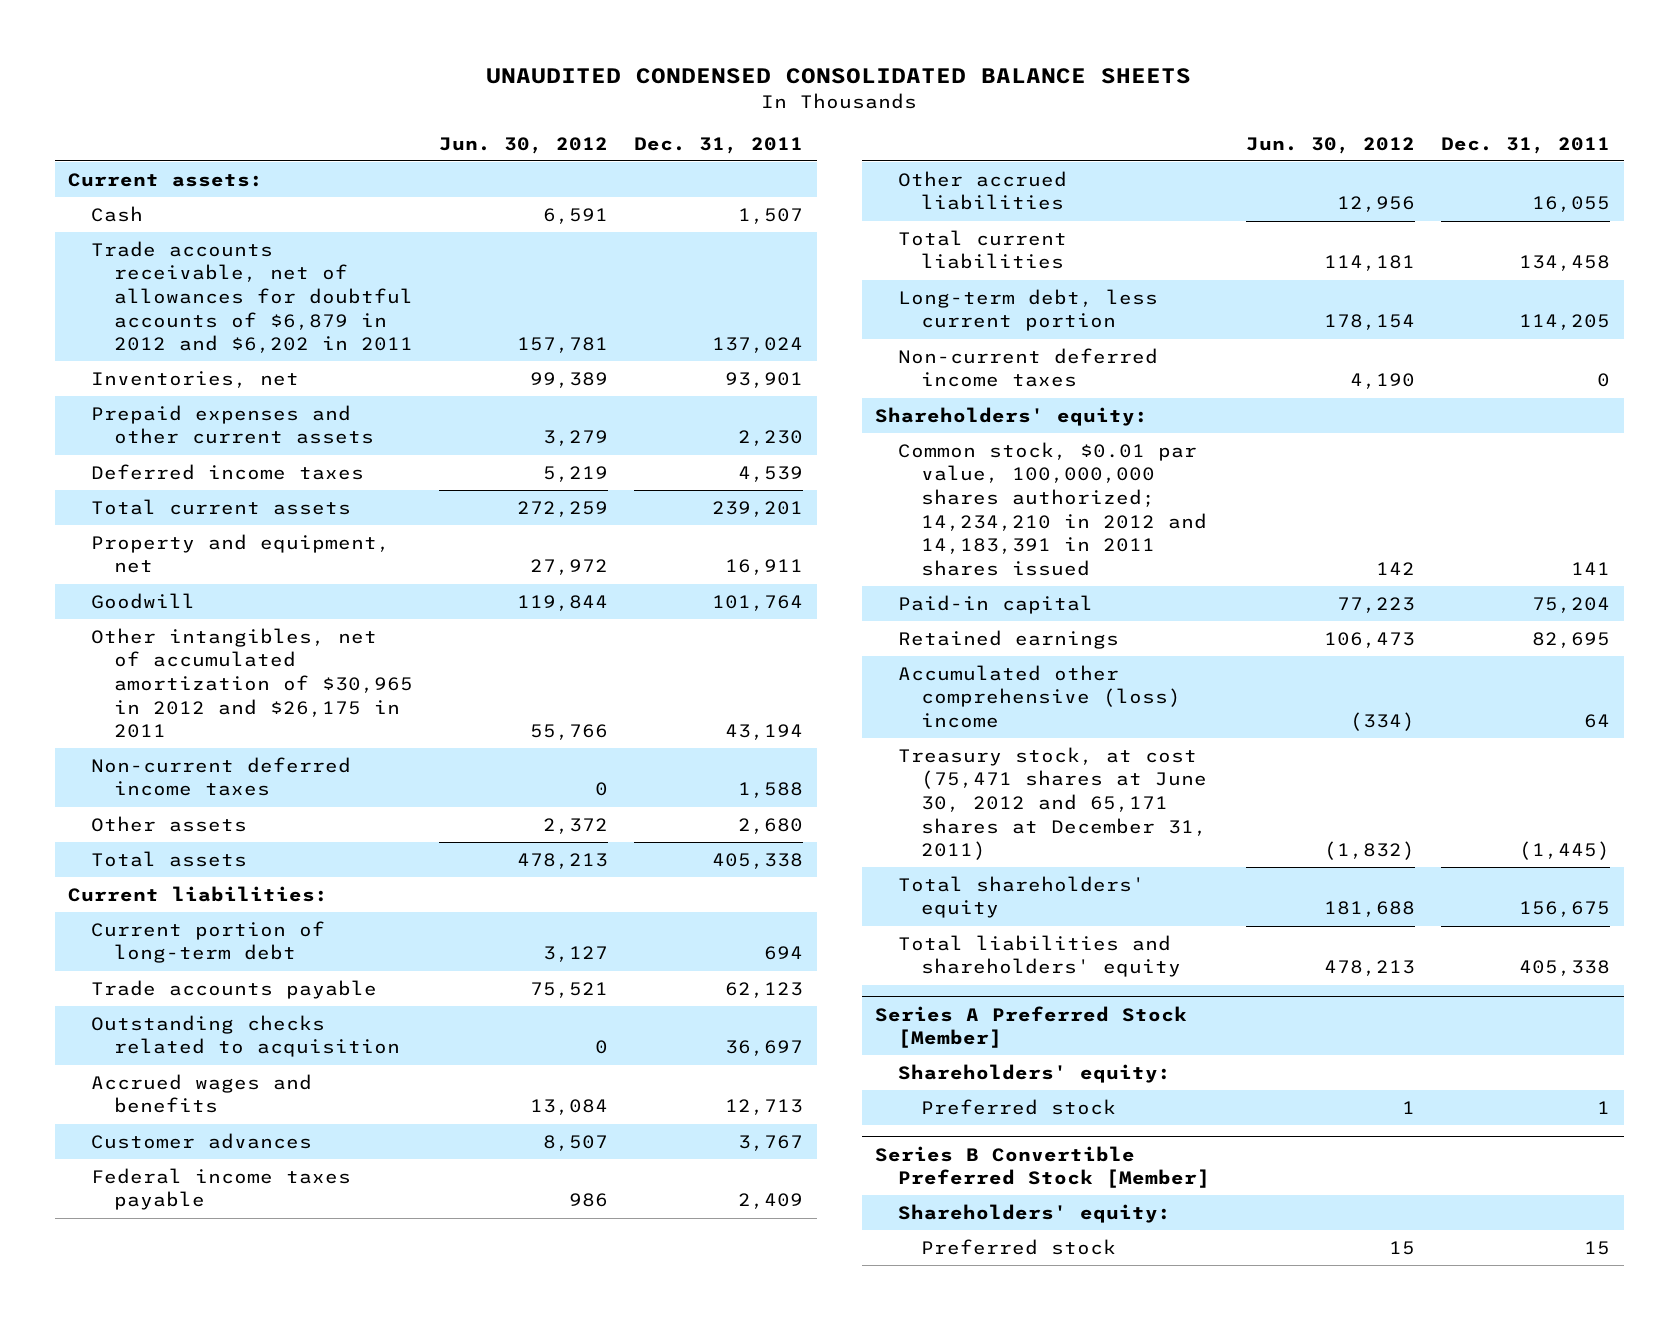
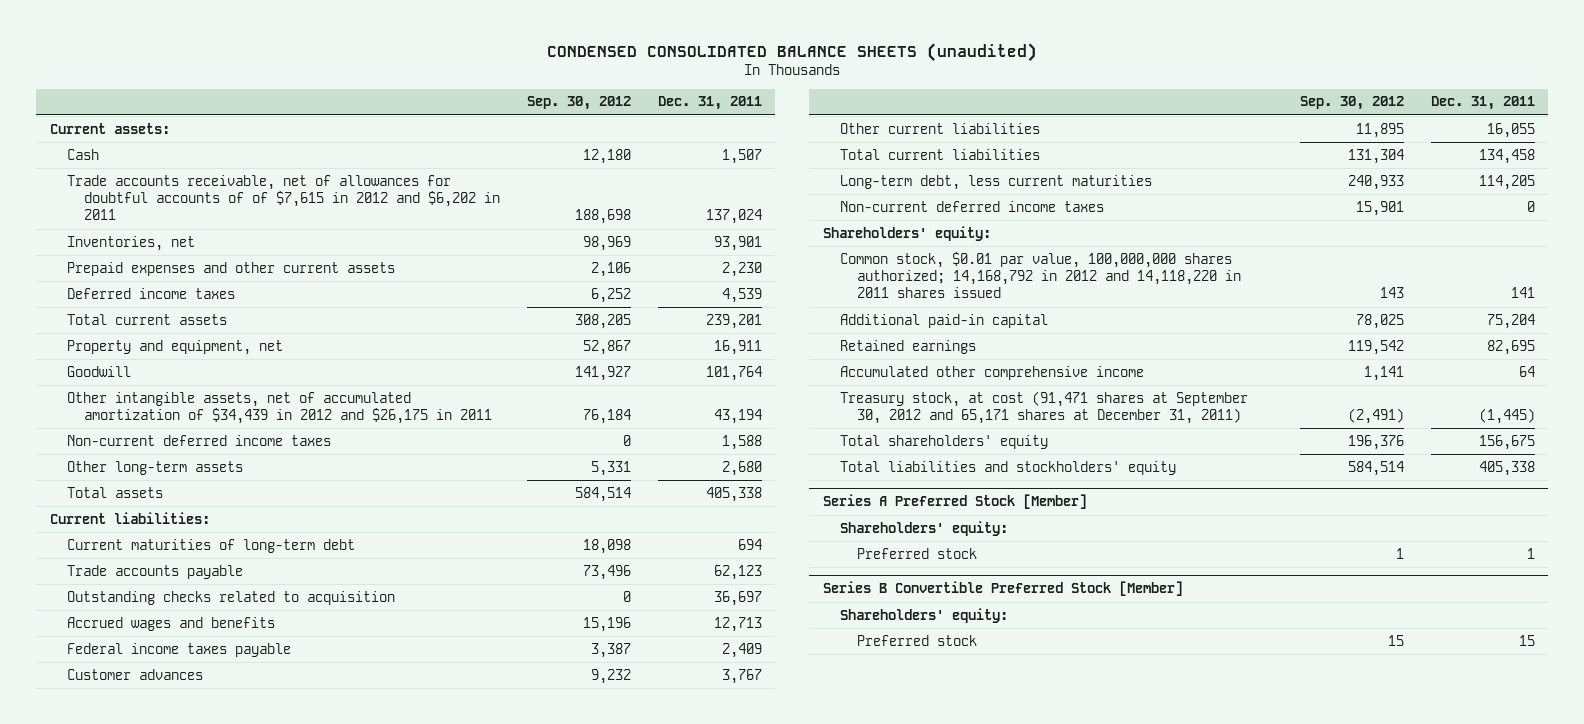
[486,68,1192,85] UNAUDITED CONDENSED CONSOLIDATED BALANCE SHEETS -> [547,43,1038,63] CONDENSED CONSOLIDATED BALANCE SHEETS (unaudited)
[439,136,609,154] Jun. 30, 2012 -> none
none -> [526,96,631,111] Sep. 30, 2012
[90,240,413,354] Trade accounts receivable, net of allowances for doubtful accounts of $6,879 in 2012 and $6,202 in 2011 -> [66,174,500,221] Trade accounts receivable, net of allowances for doubtful accounts of of $7,615 in 2012 and $6,202 in 2011
[90,627,413,739] Other intangibles, net of accumulated amortization of $30,965 in 2012 and $26,175 in 2011 -> [66,391,492,424] Other intangible assets, net of accumulated amortization of $34,439 in 2012 and $26,175 in 2011
[90,815,247,832] Other assets -> [66,460,243,475] Other long-term assets
[90,920,325,964] Current portion of long-term debt -> [66,538,355,553] Current maturities of long-term debt
[90,1132,312,1149] Customer advances -> [66,668,203,680] Customer advances
[897,170,1067,211] Other accrued liabilities -> [839,122,1040,134] Other current liabilities
[897,288,1158,332] Long-term debt, less current portion -> [839,174,1152,190] Long-term debt, less current maturities
[897,441,1207,576] Common stock, $0.01 par value, 100,000,000 shares authorized; 14,234,210 in 2012 and 14,183,391 in 2011 shares issued -> [839,251,1241,299] Common stock, $0.01 par value, 100,000,000 shares authorized; 14,168,792 in 2012 and 14,118,220 in 2011 shares issued
[897,594,1093,614] Paid-in capital -> [839,313,1048,328] Additional paid-in capital
[897,664,1181,729] Accumulated other comprehensive (loss) income -> [839,365,1144,380] Accumulated other comprehensive income
[897,746,1207,861] Treasury stock, at cost (75,471 shares at June 30, 2012 and 65,171 shares at December 31, 2011) -> [839,390,1248,424] Treasury stock, at cost (91,471 shares at September 30, 2012 and 65,171 shares at December 31, 2011)
[897,934,1181,978] Total liabilities and shareholders' equity -> [839,460,1176,475] Total liabilities and stockholders' equity

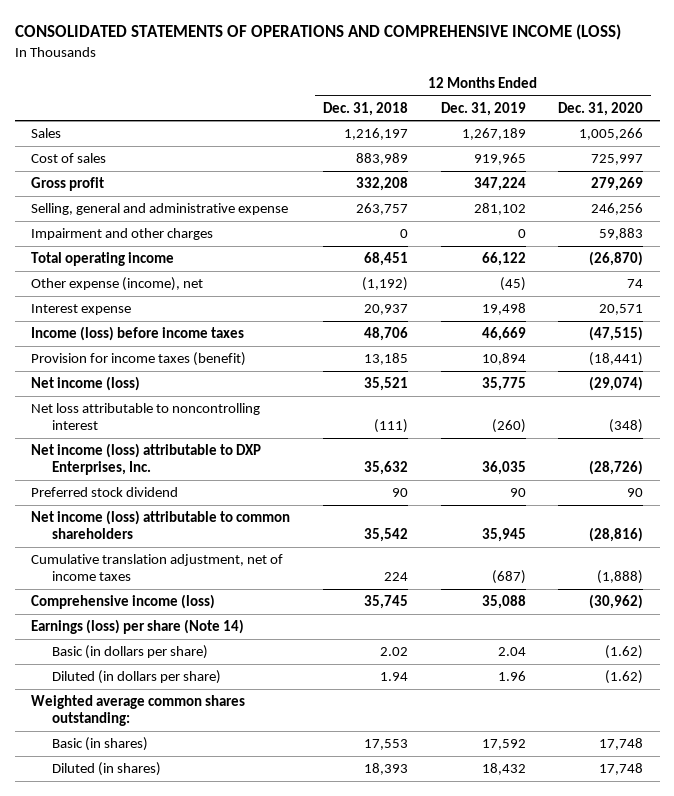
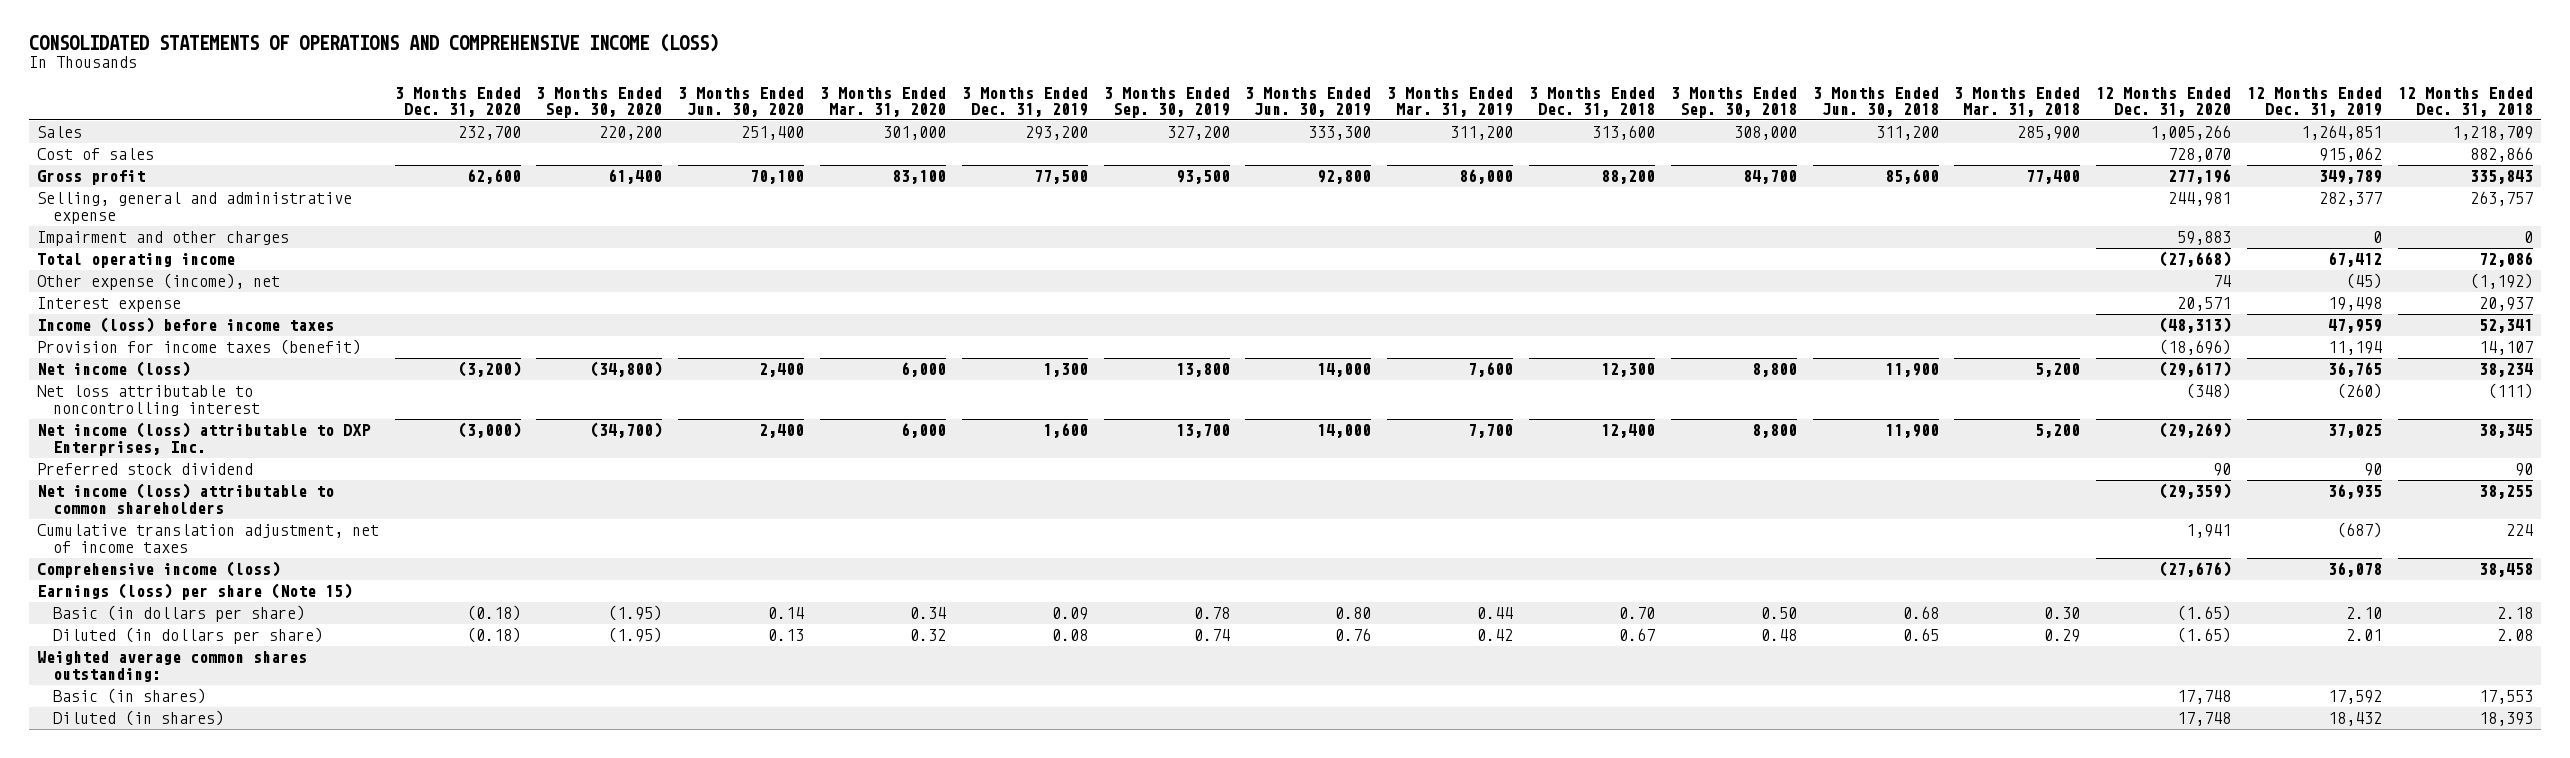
none -> [394,86,521,117] 3 Months Ended Dec. 31, 2020
none -> [536,86,663,118] 3 Months Ended Sep. 30, 2020
none -> [678,86,805,117] 3 Months Ended Jun. 30, 2020
none -> [820,86,947,117] 3 Months Ended Mar. 31, 2020
none -> [961,86,1088,117] 3 Months Ended Dec. 31, 2019
none -> [1103,86,1230,118] 3 Months Ended Sep. 30, 2019
none -> [1245,86,1372,117] 3 Months Ended Jun. 30, 2019
none -> [1387,86,1514,117] 3 Months Ended Mar. 31, 2019
none -> [1528,86,1655,117] 3 Months Ended Dec. 31, 2018
none -> [1670,86,1797,118] 3 Months Ended Sep. 30, 2018
none -> [1812,86,1939,117] 3 Months Ended Jun. 30, 2018
none -> [1954,86,2081,117] 3 Months Ended Mar. 31, 2018
[343,127,408,140] 1,216,197 -> [2451,126,2533,141] 1,218,709
[461,127,526,140] 1,267,189 -> [2300,125,2382,141] 1,264,851
[355,152,408,165] 883,989 -> [2469,147,2533,163] 882,866
[473,152,526,165] 919,965 -> [2318,147,2382,163] 915,062
[591,153,644,165] 725,997 -> [2168,148,2232,163] 728,070
[355,176,408,191] 332,208 -> [2469,170,2533,185] 335,843
[473,176,526,191] 347,224 -> [2318,170,2382,185] 349,789
[591,176,644,191] 279,269 -> [2168,169,2232,185] 277,196
[473,202,526,215] 281,102 -> [2318,192,2382,207] 282,377
[591,202,644,215] 246,256 -> [2168,192,2232,207] 244,981
[363,251,408,266] 68,451 -> [2478,252,2533,268] 72,086
[481,251,526,266] 66,122 -> [2327,252,2382,268] 67,412
[589,250,644,266] (26,870) -> [2159,251,2232,268] (27,668)
[363,326,408,341] 48,706 -> [2478,319,2533,334] 52,341
[481,326,526,341] 46,669 -> [2327,319,2382,334] 47,959
[589,325,644,341] (47,515) -> [2159,317,2232,334] (48,313)
[363,352,408,365] 13,185 -> [2478,341,2533,356] 14,107
[481,352,526,365] 10,894 -> [2327,341,2382,356] 11,194
[589,351,644,366] (18,441) -> [2159,339,2232,356] (18,696)
[363,376,408,391] 35,521 -> [2478,363,2533,378] 38,234
[481,376,526,391] 35,775 -> [2327,362,2382,378] 36,765
[589,375,644,391] (29,074) -> [2159,361,2232,378] (29,617)
[363,461,408,476] 35,632 -> [2478,424,2533,439] 38,345
[481,461,526,476] 36,035 -> [2327,424,2382,439] 37,025
[589,460,644,476] (28,726) -> [2159,422,2232,439] (29,269)
[363,528,408,543] 35,542 -> [2478,485,2533,500] 38,255
[481,528,526,543] 35,945 -> [2327,484,2382,500] 36,935
[589,527,644,543] (28,816) -> [2159,483,2232,500] (29,359)
[597,570,644,585] (1,888) -> [2186,524,2232,539] 1,941
[363,594,408,609] 35,745 -> [2478,563,2533,578] 38,458
[481,594,526,609] 35,088 -> [2327,562,2382,578] 36,078
[589,593,644,609] (30,962) -> [2159,561,2232,578] (27,676)
[31,618,245,634] Earnings (loss) per share (Note 14) -> [36,583,352,601] Earnings (loss) per share (Note 15)
[379,646,408,656] 2.02 -> [2496,607,2533,620] 2.18
[497,646,526,656] 2.04 -> [2345,607,2382,620] 2.10
[605,644,644,659] (1.62) -> [2177,605,2232,622] (1.65)
[379,671,408,681] 1.94 -> [2496,629,2533,642] 2.08
[497,670,526,681] 1.96 -> [2345,629,2382,642] 2.01
[605,669,644,684] (1.62) -> [2177,627,2232,644] (1.65)

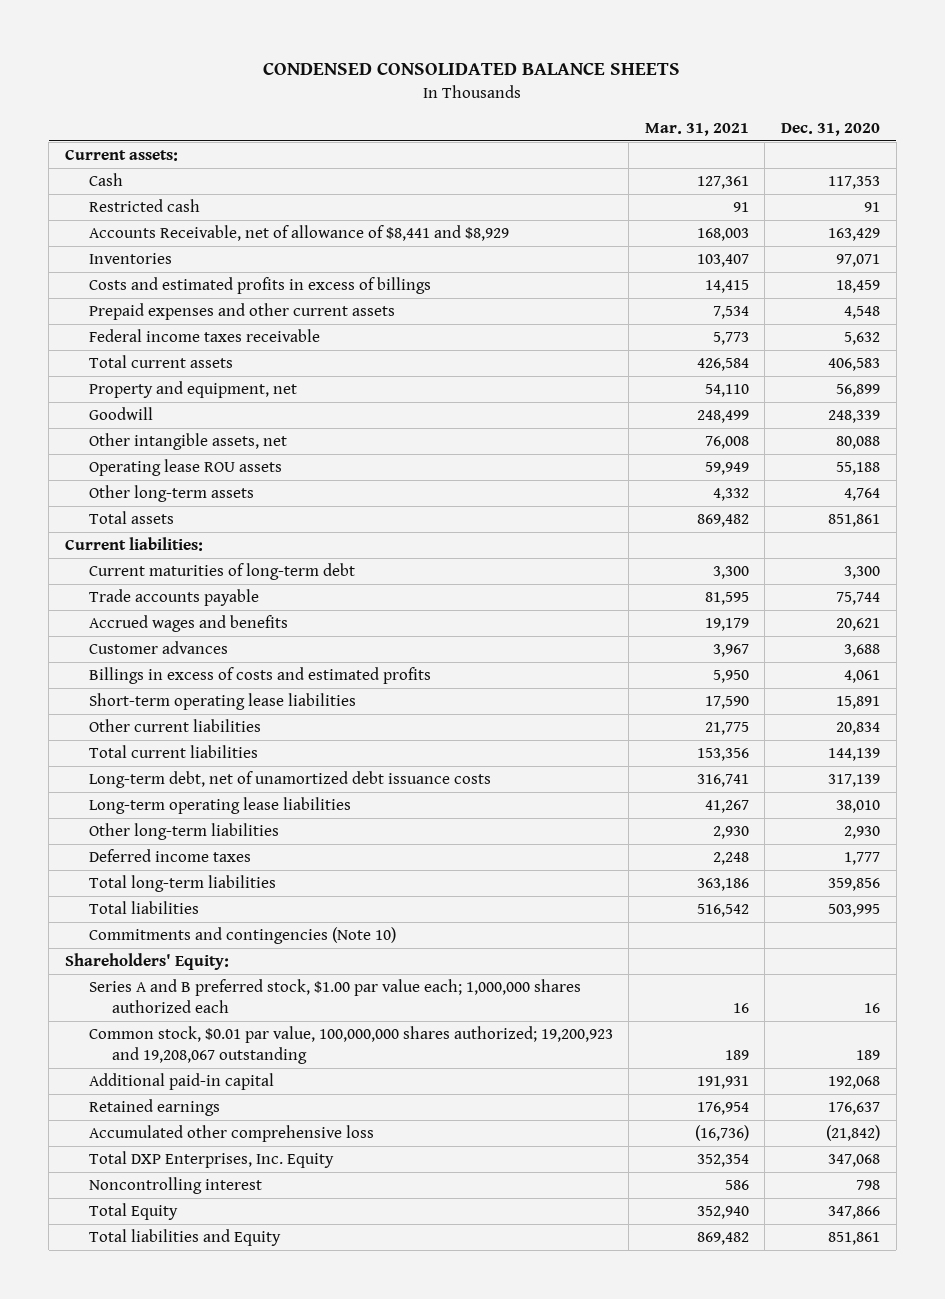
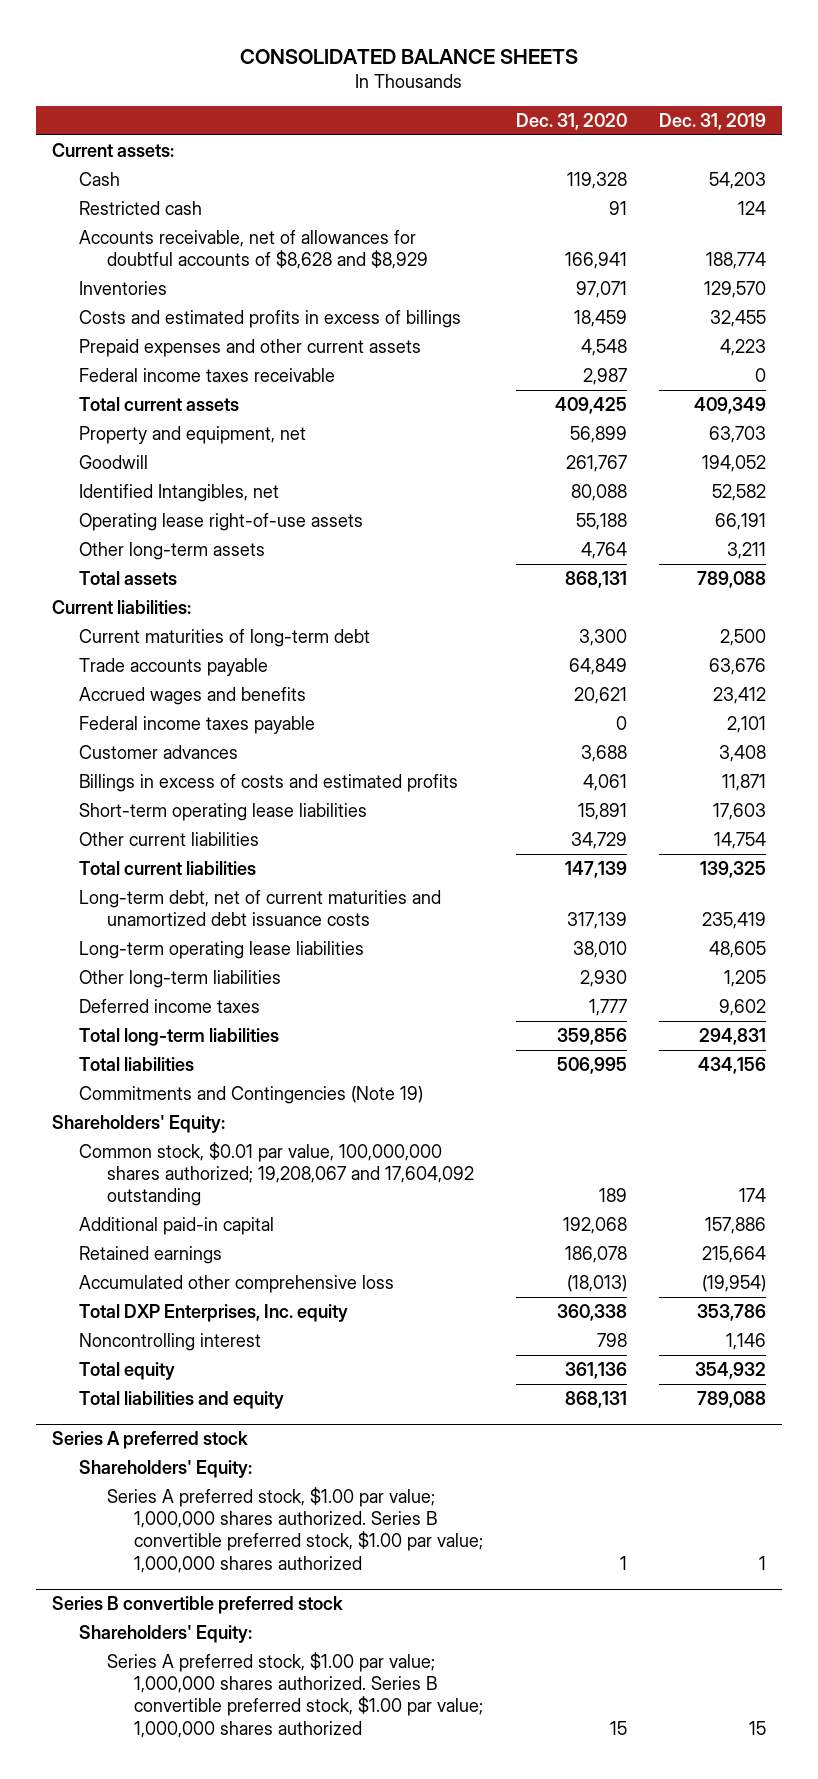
[263,62,681,76] CONDENSED CONSOLIDATED BALANCE SHEETS -> [239,48,578,64] CONSOLIDATED BALANCE SHEETS
[644,123,749,137] Mar. 31, 2021 -> none
none -> [658,112,766,130] Dec. 31, 2019
[827,176,880,190] 117,353 -> [566,172,627,190] 119,328
[88,225,509,242] Accounts Receivable, net of allowance of $8,441 and $8,929 -> [79,230,428,270] Accounts receivable, net of allowances for doubtful accounts of $8,628 and $8,929
[827,228,880,242] 163,429 -> [564,252,627,270] 166,941
[843,332,880,346] 5,632 -> [582,368,627,386] 2,987
[827,358,880,372] 406,583 -> [554,397,627,415] 409,425
[827,410,880,424] 248,339 -> [565,455,627,473] 261,767
[88,433,287,451] Other intangible assets, net -> [79,484,280,503] Identified Intangibles, net
[88,459,282,477] Operating lease ROU assets -> [79,513,364,532] Operating lease right-of-use assets
[827,514,880,528] 851,861 -> [564,571,627,589] 868,131
[835,592,880,606] 75,744 -> [568,658,627,676] 64,849
none -> [79,716,316,735] Federal income taxes payable
[835,722,880,736] 20,834 -> [570,832,627,850] 34,729
[827,748,880,762] 144,139 -> [564,861,627,879] 147,139
[88,771,491,789] Long-term debt, net of unamortized debt issuance costs -> [79,890,442,927] Long-term debt, net of current maturities and unamortized debt issuance costs
[827,904,880,918] 503,995 -> [556,1057,627,1075] 506,995
[88,927,396,945] Commitments and contingencies (Note 10) -> [79,1086,424,1105] Commitments and Contingencies (Note 19)
[88,979,581,1014] Series A and B preferred stock, $1.00 par value each; 1,000,000 shares authorized each -> none
[88,1026,613,1065] Common stock, $0.01 par value, 100,000,000 shares authorized; 19,200,923 and 19,208,067 outstanding -> [79,1142,474,1207] Common stock, $0.01 par value, 100,000,000 shares authorized; 19,208,067 and 17,604,092 outstanding
[827,1102,880,1116] 176,637 -> [564,1246,627,1264] 186,078
[825,1125,880,1142] (21,842) -> [566,1275,627,1293] (18,013)
[88,1151,334,1169] Total DXP Enterprises, Inc. Equity -> [79,1304,349,1323] Total DXP Enterprises, Inc. equity
[827,1154,880,1168] 347,068 -> [556,1304,627,1322] 360,338
[88,1203,178,1221] Total Equity -> [79,1362,176,1381] Total equity
[827,1206,880,1220] 347,866 -> [564,1362,627,1380] 361,136
[88,1229,281,1247] Total liabilities and Equity -> [79,1391,285,1410] Total liabilities and equity
[827,1232,880,1246] 851,861 -> [564,1391,627,1409] 868,131
none -> [51,1431,248,1450] Series A preferred stock
none -> [79,1460,253,1479] Shareholders' Equity:
none -> [106,1487,484,1573] Series A preferred stock, $1.00 par value; 1,000,000 shares authorized. Series B convertible preferred stock, $1.00 par value; 1,000,000 shares authorized
none -> [51,1596,343,1615] Series B convertible preferred stock
none -> [79,1625,253,1644] Shareholders' Equity:
none -> [106,1652,484,1738] Series A preferred stock, $1.00 par value; 1,000,000 shares authorized. Series B convertible preferred stock, $1.00 par value; 1,000,000 shares authorized

